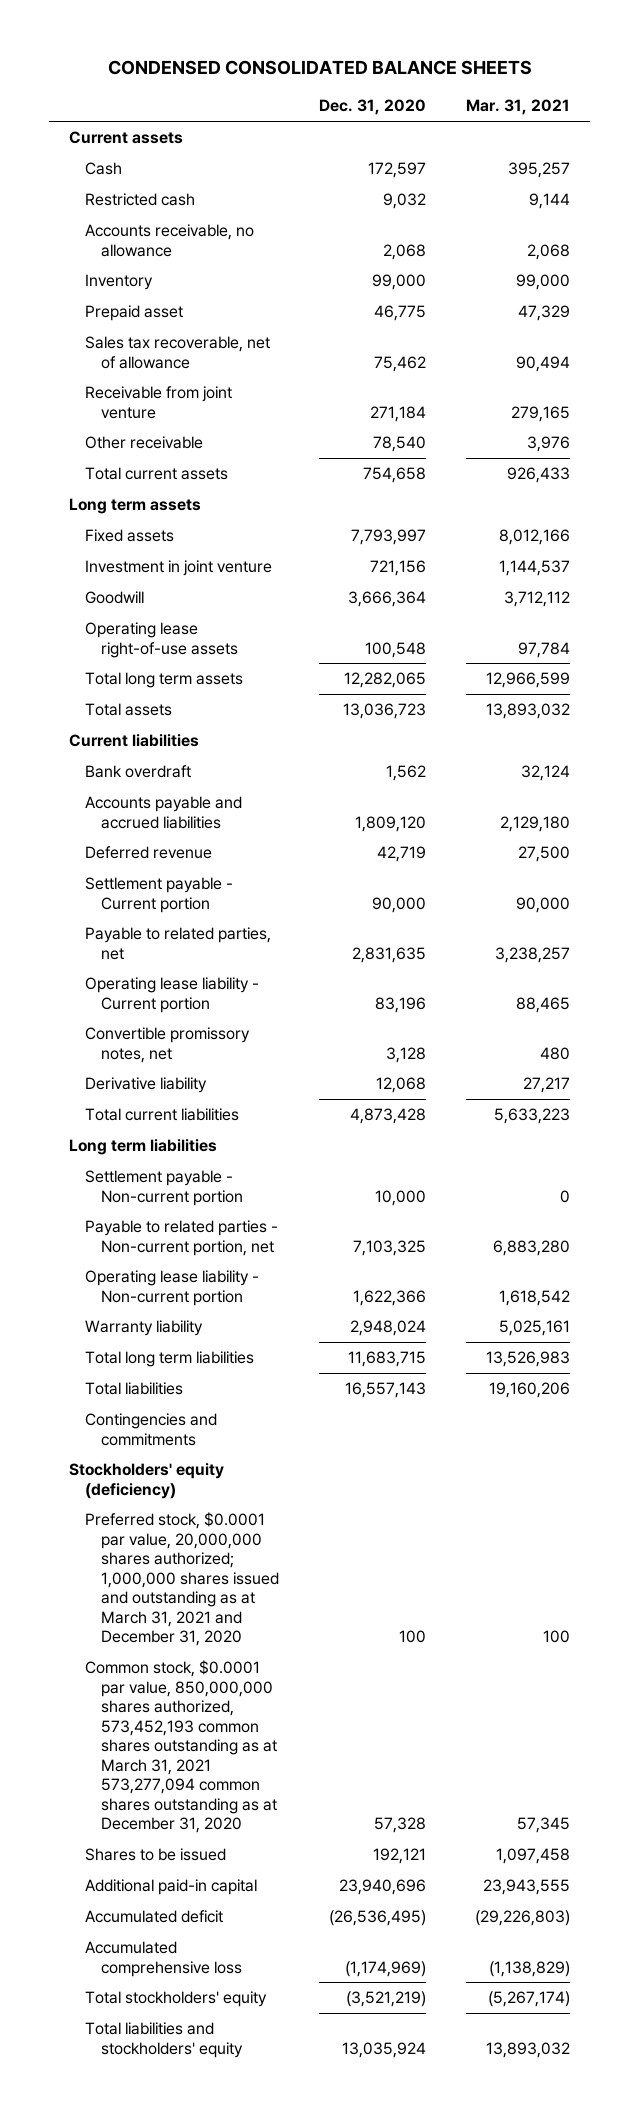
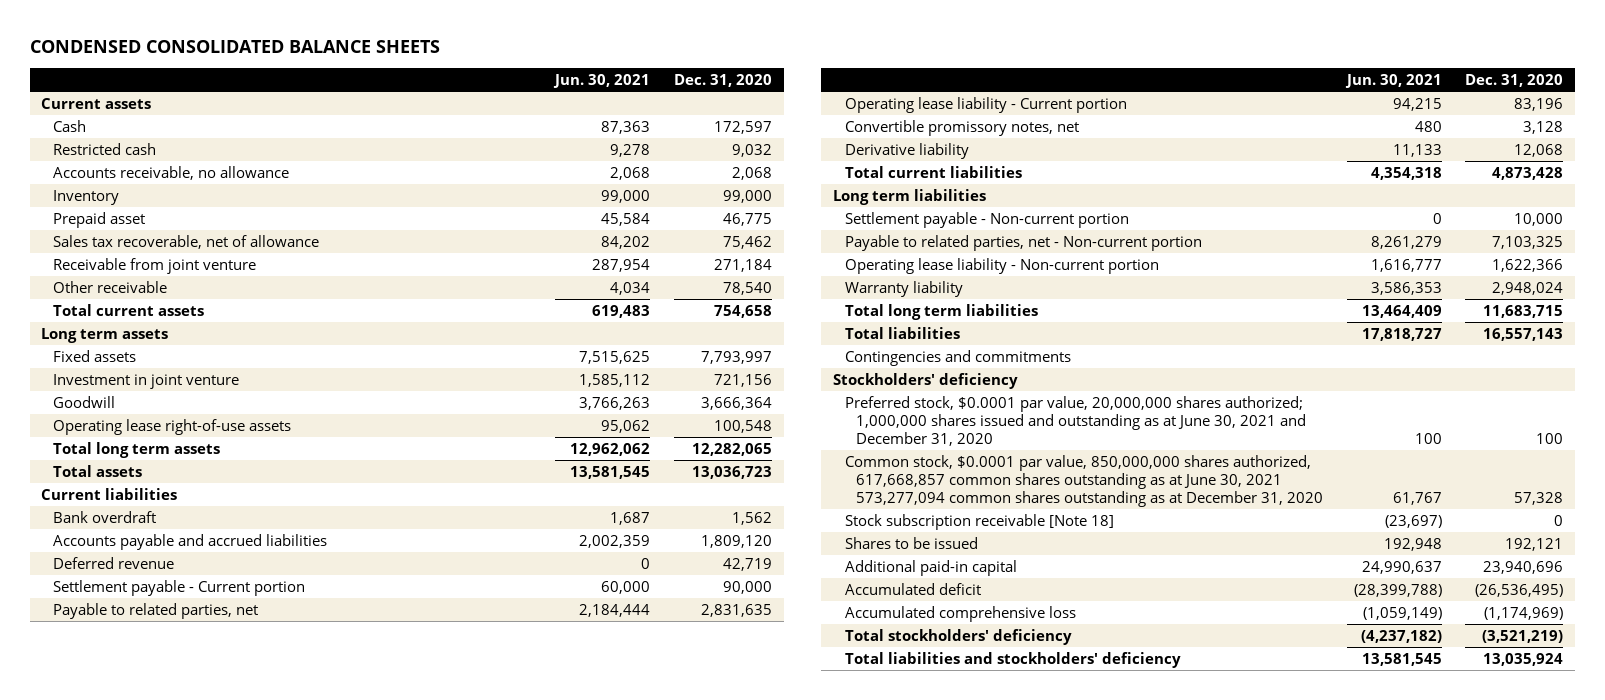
[466,99,571,116] Mar. 31, 2021 -> none
none -> [553,74,651,89] Jun. 30, 2021
[84,1220,278,1256] Payable to related parties - Non-current portion, net -> [844,234,1202,251] Payable to related parties, net - Non-current portion
[68,1463,224,1499] Stockholders' equity (deficiency) -> [833,372,1019,389] Stockholders' deficiency
[84,1512,279,1647] Preferred stock, $0.0001 par value, 20,000,000 shares authorized; 1,000,000 shares issued and outstanding as at March 31, 2021 and December 31, 2020 -> [844,395,1307,446] Preferred stock, $0.0001 par value, 20,000,000 shares authorized; 1,000,000 shares issued and outstanding as at June 30, 2021 and December 31, 2020
[84,1660,277,1834] Common stock, $0.0001 par value, 850,000,000 shares authorized, 573,452,193 common shares outstanding as at March 31, 2021 573,277,094 common shares outstanding as at December 31, 2020 -> [844,454,1324,507] Common stock, $0.0001 par value, 850,000,000 shares authorized, 617,668,857 common shares outstanding as at June 30, 2021 573,277,094 common shares outstanding as at December 31, 2020
none -> [844,513,1114,530] Stock subscription receivable [Note 18]
[84,1991,267,2008] Total stockholders' equity -> [844,628,1072,645] Total stockholders' deficiency
[84,2022,243,2058] Total liabilities and stockholders' equity -> [844,651,1181,668] Total liabilities and stockholders' deficiency

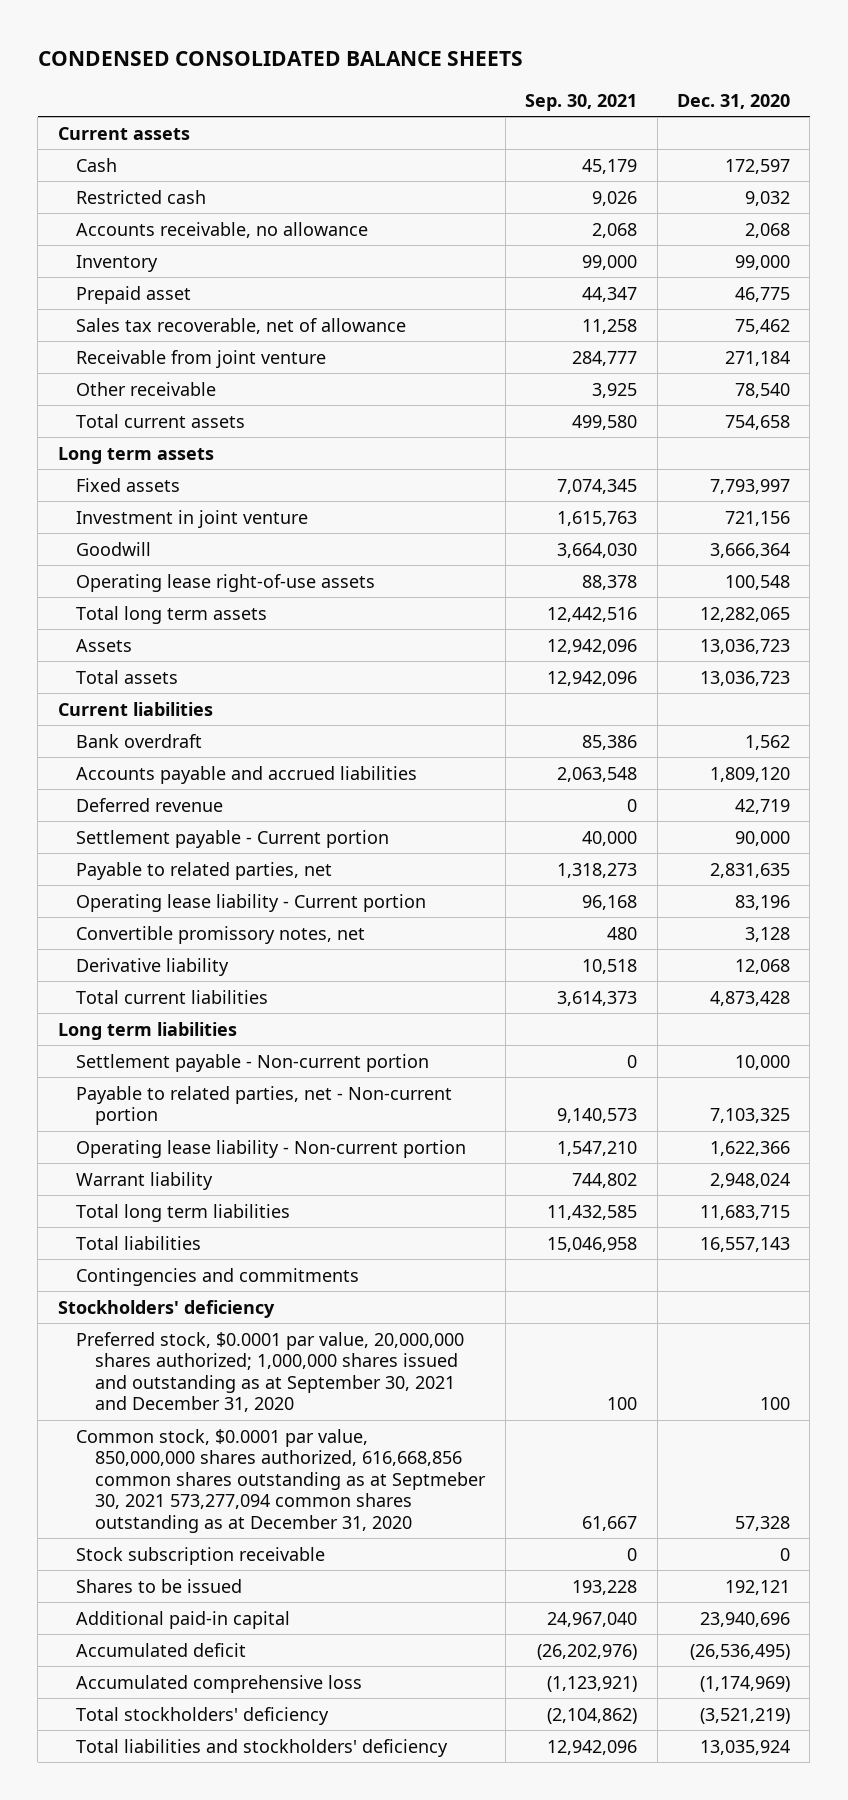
[553,74,651,89] Jun. 30, 2021 -> none
none -> [525,93,638,111] Sep. 30, 2021
none -> [76,638,133,652] Assets
[844,280,963,297] Warranty liability -> [76,1171,214,1190] Warrant liability
[844,395,1307,446] Preferred stock, $0.0001 par value, 20,000,000 shares authorized; 1,000,000 shares issued and outstanding as at June 30, 2021 and December 31, 2020 -> [76,1331,465,1413] Preferred stock, $0.0001 par value, 20,000,000 shares authorized; 1,000,000 shares issued and outstanding as at September 30, 2021 and December 31, 2020
[844,454,1324,507] Common stock, $0.0001 par value, 850,000,000 shares authorized, 617,668,857 common shares outstanding as at June 30, 2021 573,277,094 common shares outstanding as at December 31, 2020 -> [76,1428,487,1533] Common stock, $0.0001 par value, 850,000,000 shares authorized, 616,668,856 common shares outstanding as at Septmeber 30, 2021 573,277,094 common shares outstanding as at December 31, 2020
[844,513,1114,530] Stock subscription receivable [Note 18] -> [76,1546,326,1565] Stock subscription receivable

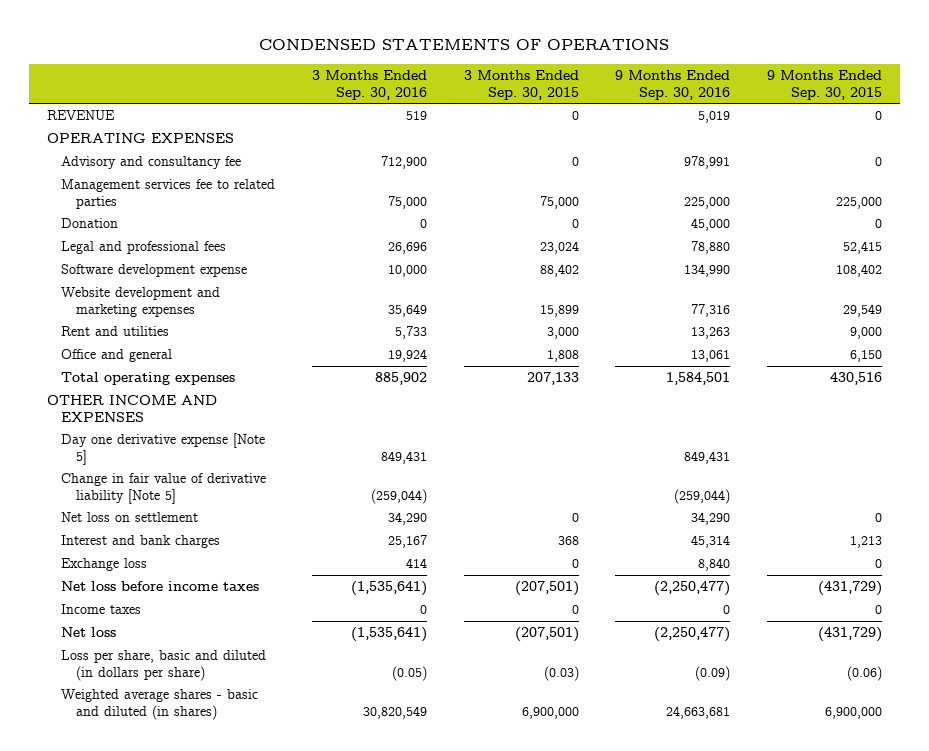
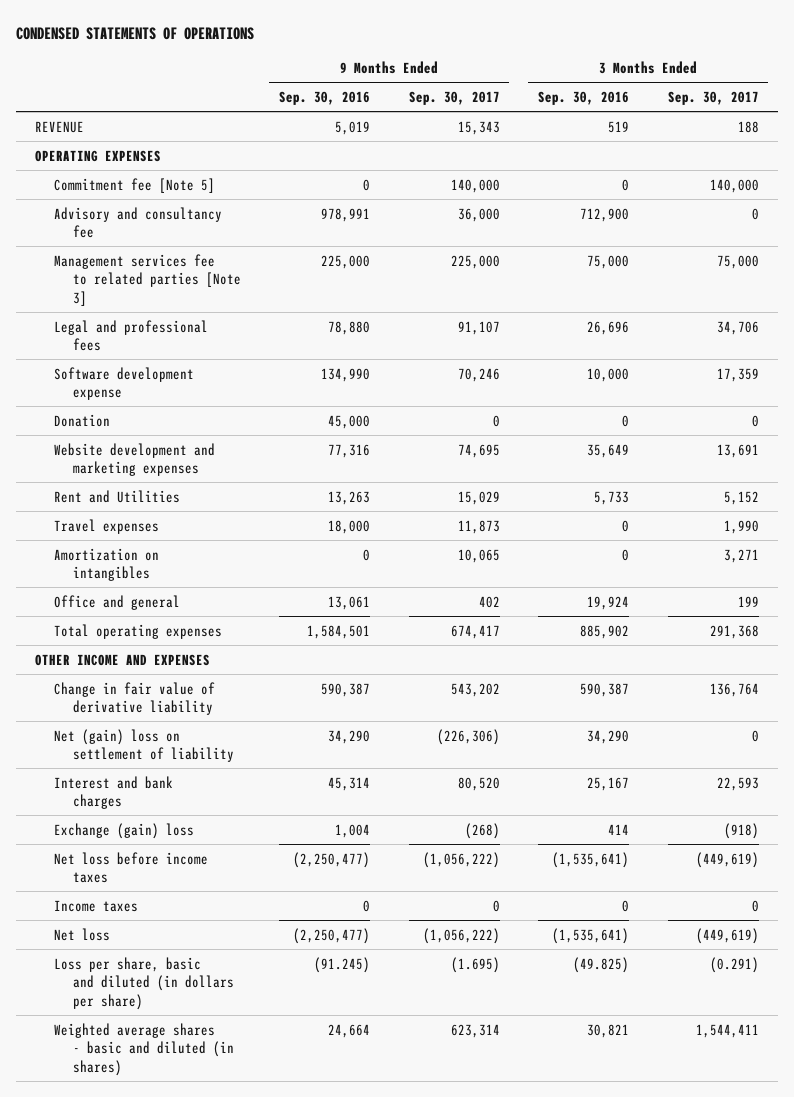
[463,69,579,100] 3 Months Ended Sep. 30, 2015 -> none
[766,69,882,100] 9 Months Ended Sep. 30, 2015 -> none
none -> [408,90,500,105] Sep. 30, 2017
none -> [667,90,759,105] Sep. 30, 2017
none -> [53,177,215,193] Commitment fee [Note 5]
[61,179,276,209] Management services fee to related parties -> [53,253,241,306] Management services fee to related parties [Note 3]
[61,218,119,229] Donation -> [53,413,110,427] Donation
[61,326,170,337] Rent and utilities -> [53,489,180,503] Rent and Utilities
none -> [53,518,159,534] Travel expenses
none -> [53,547,159,582] Amortization on intangibles
[61,433,266,465] Day one derivative expense [Note 5] -> none
[61,473,267,504] Change in fair value of derivative liability [Note 5] -> [53,681,215,716] Change in fair value of derivative liability
[371,488,428,504] (259,044) -> [580,682,630,697] 590,387
[674,488,731,504] (259,044) -> [321,682,371,697] 590,387
[61,512,199,523] Net loss on settlement -> [53,728,234,763] Net (gain) loss on settlement of liability
[61,558,148,572] Exchange loss -> [53,822,194,839] Exchange (gain) loss
[698,558,731,572] 8,840 -> [335,823,371,838] 1,004
[392,665,428,681] (0.05) -> [573,956,630,973] (49.825)
[695,665,731,681] (0.09) -> [314,956,371,973] (91.245)
[363,705,428,719] 30,820,549 -> [587,1023,630,1038] 30,821
[666,705,731,719] 24,663,681 -> [328,1023,371,1038] 24,664

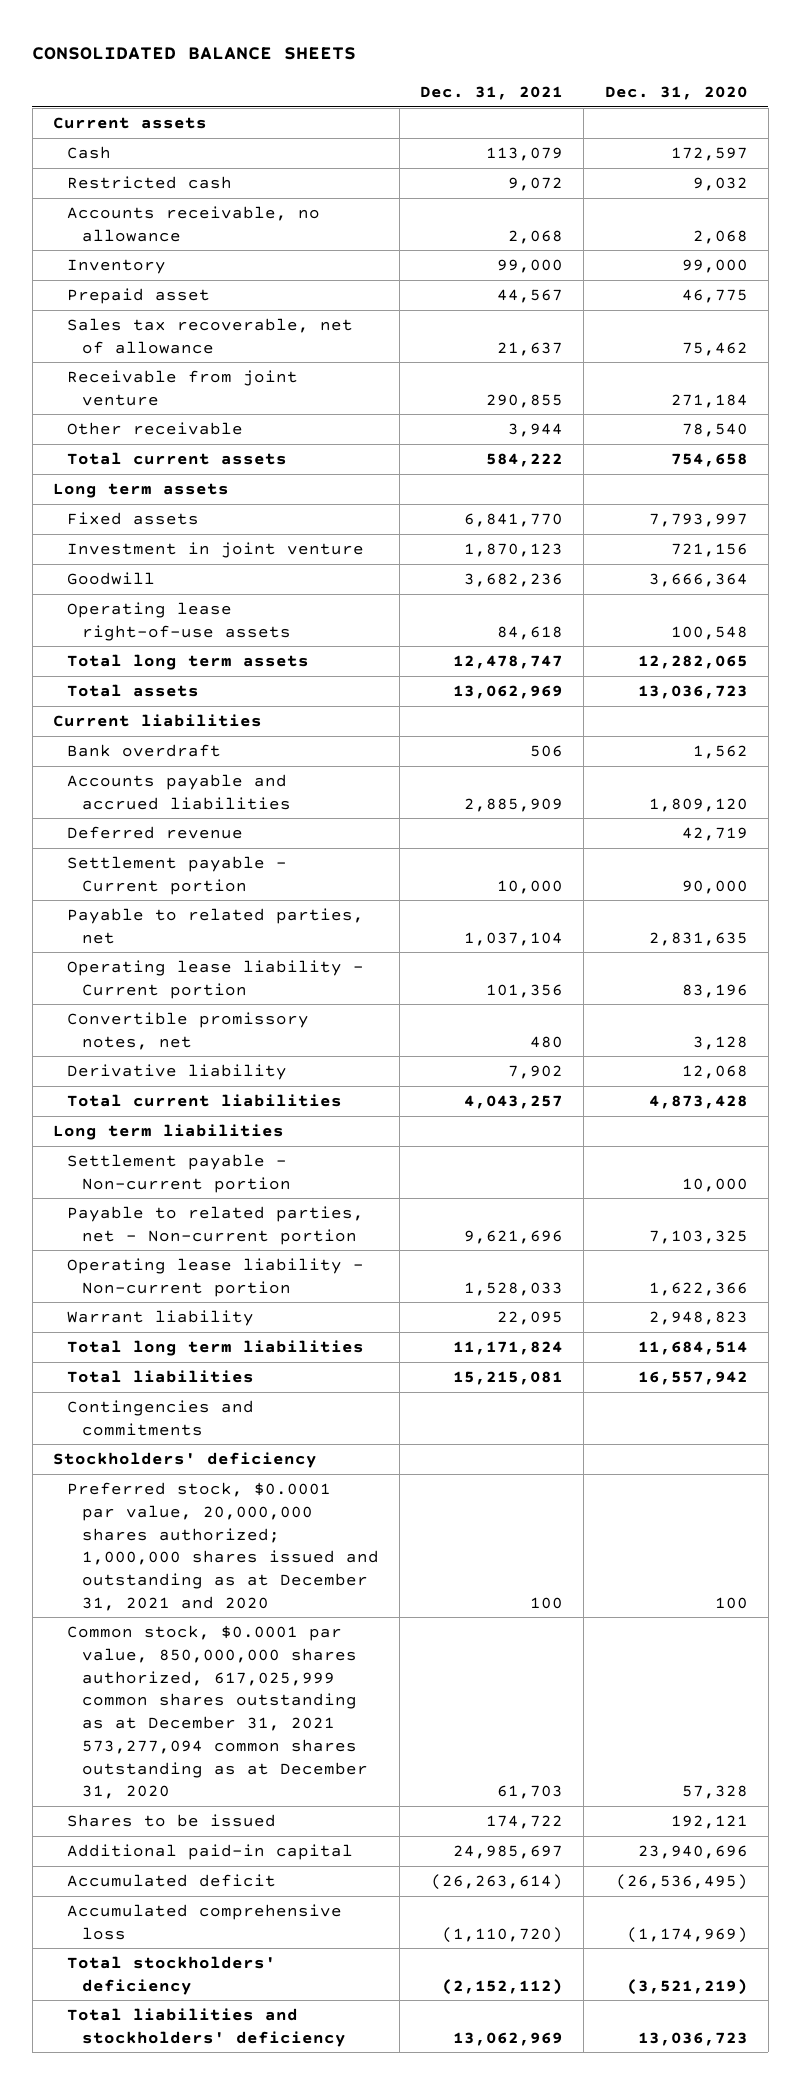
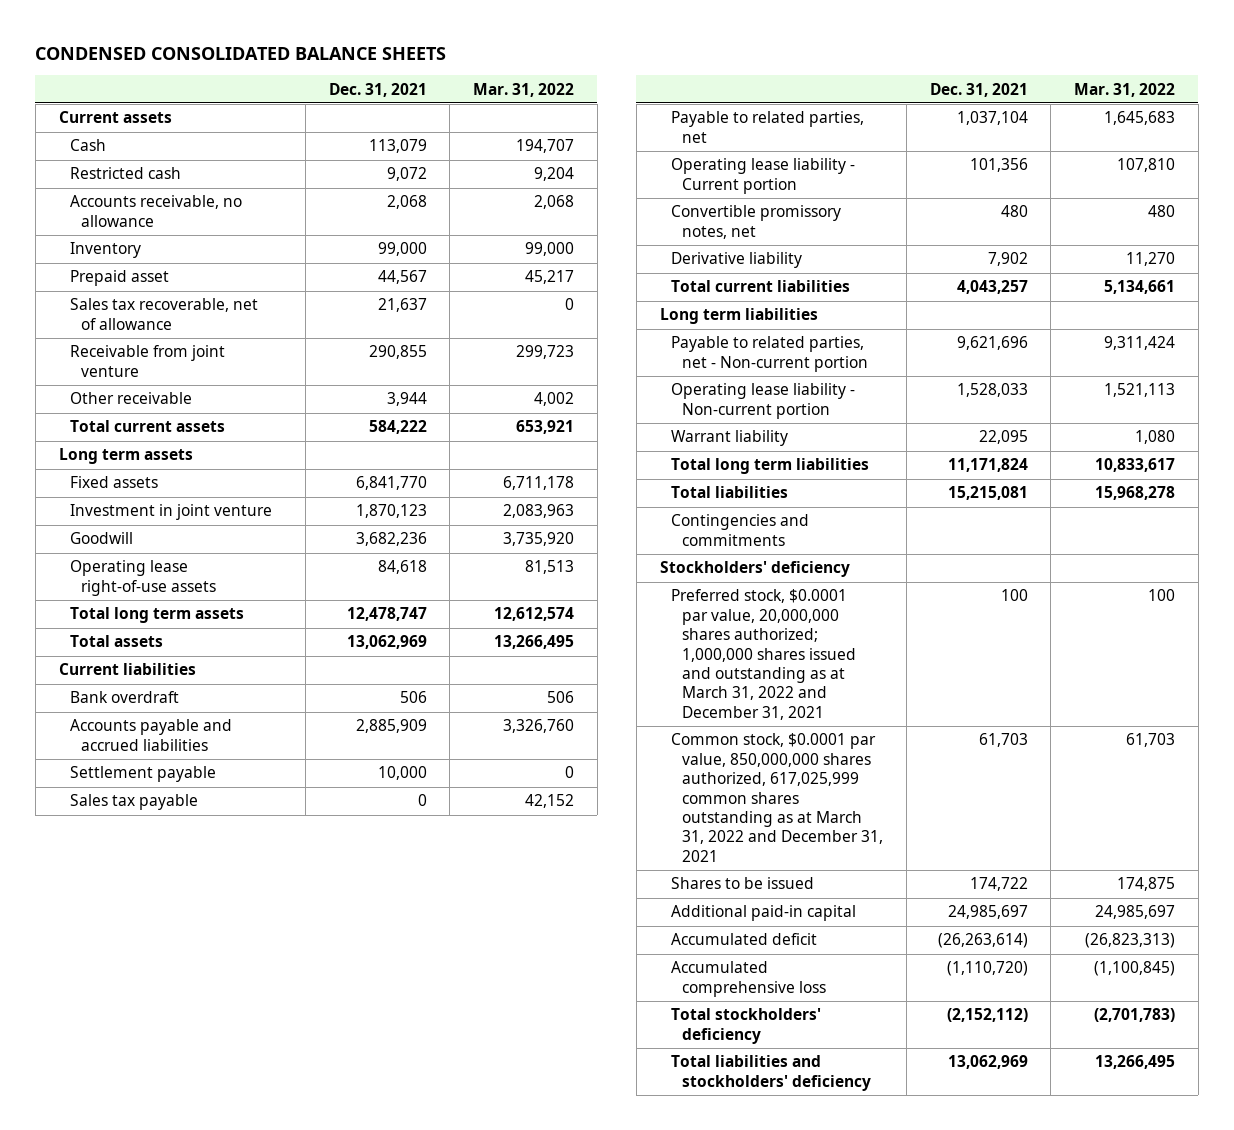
[32,47,357,61] CONSOLIDATED BALANCE SHEETS -> [35,46,447,60] CONDENSED CONSOLIDATED BALANCE SHEETS
[604,86,748,101] Dec. 31, 2020 -> none
none -> [473,82,575,97] Mar. 31, 2022
[67,826,244,840] Deferred revenue -> none
[67,856,288,895] Settlement payable - Current portion -> [69,766,216,783] Settlement payable
none -> [69,794,198,811] Sales tax payable
[67,1154,291,1193] Settlement payable - Non-current portion -> none
[67,1482,379,1611] Preferred stock, $0.0001 par value, 20,000,000 shares authorized; 1,000,000 shares issued and outstanding as at December 31, 2021 and 2020 -> [670,589,857,720] Preferred stock, $0.0001 par value, 20,000,000 shares authorized; 1,000,000 shares issued and outstanding as at March 31, 2022 and December 31, 2021
[67,1625,368,1800] Common stock, $0.0001 par value, 850,000,000 shares authorized, 617,025,999 common shares outstanding as at December 31, 2021 573,277,094 common shares outstanding as at December 31, 2020 -> [670,733,884,862] Common stock, $0.0001 par value, 850,000,000 shares authorized, 617,025,999 common shares outstanding as at March 31, 2022 and December 31, 2021

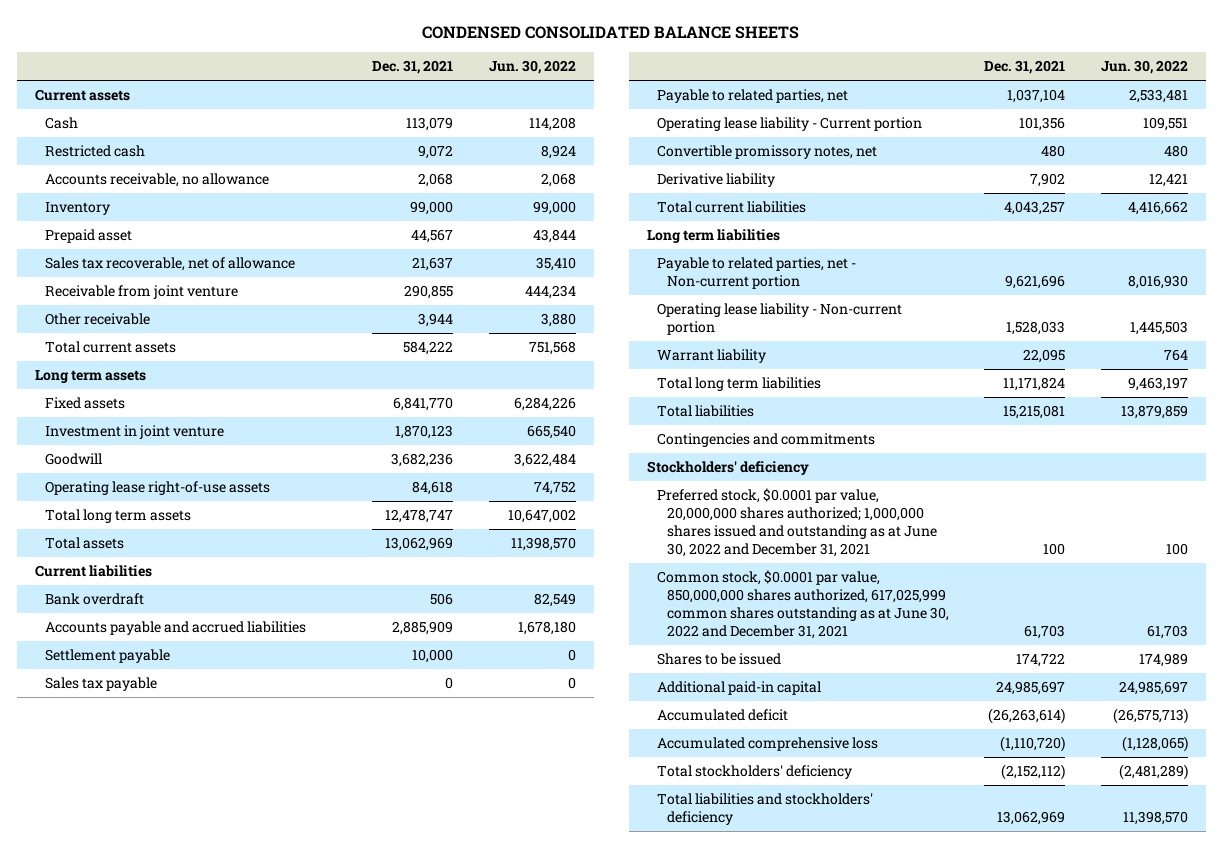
[473,82,575,97] Mar. 31, 2022 -> none
none -> [489,60,577,75] Jun. 30, 2022
[670,589,857,720] Preferred stock, $0.0001 par value, 20,000,000 shares authorized; 1,000,000 shares issued and outstanding as at March 31, 2022 and December 31, 2021 -> [656,488,937,557] Preferred stock, $0.0001 par value, 20,000,000 shares authorized; 1,000,000 shares issued and outstanding as at June 30, 2022 and December 31, 2021
[670,733,884,862] Common stock, $0.0001 par value, 850,000,000 shares authorized, 617,025,999 common shares outstanding as at March 31, 2022 and December 31, 2021 -> [656,570,949,639] Common stock, $0.0001 par value, 850,000,000 shares authorized, 617,025,999 common shares outstanding as at June 30, 2022 and December 31, 2021

